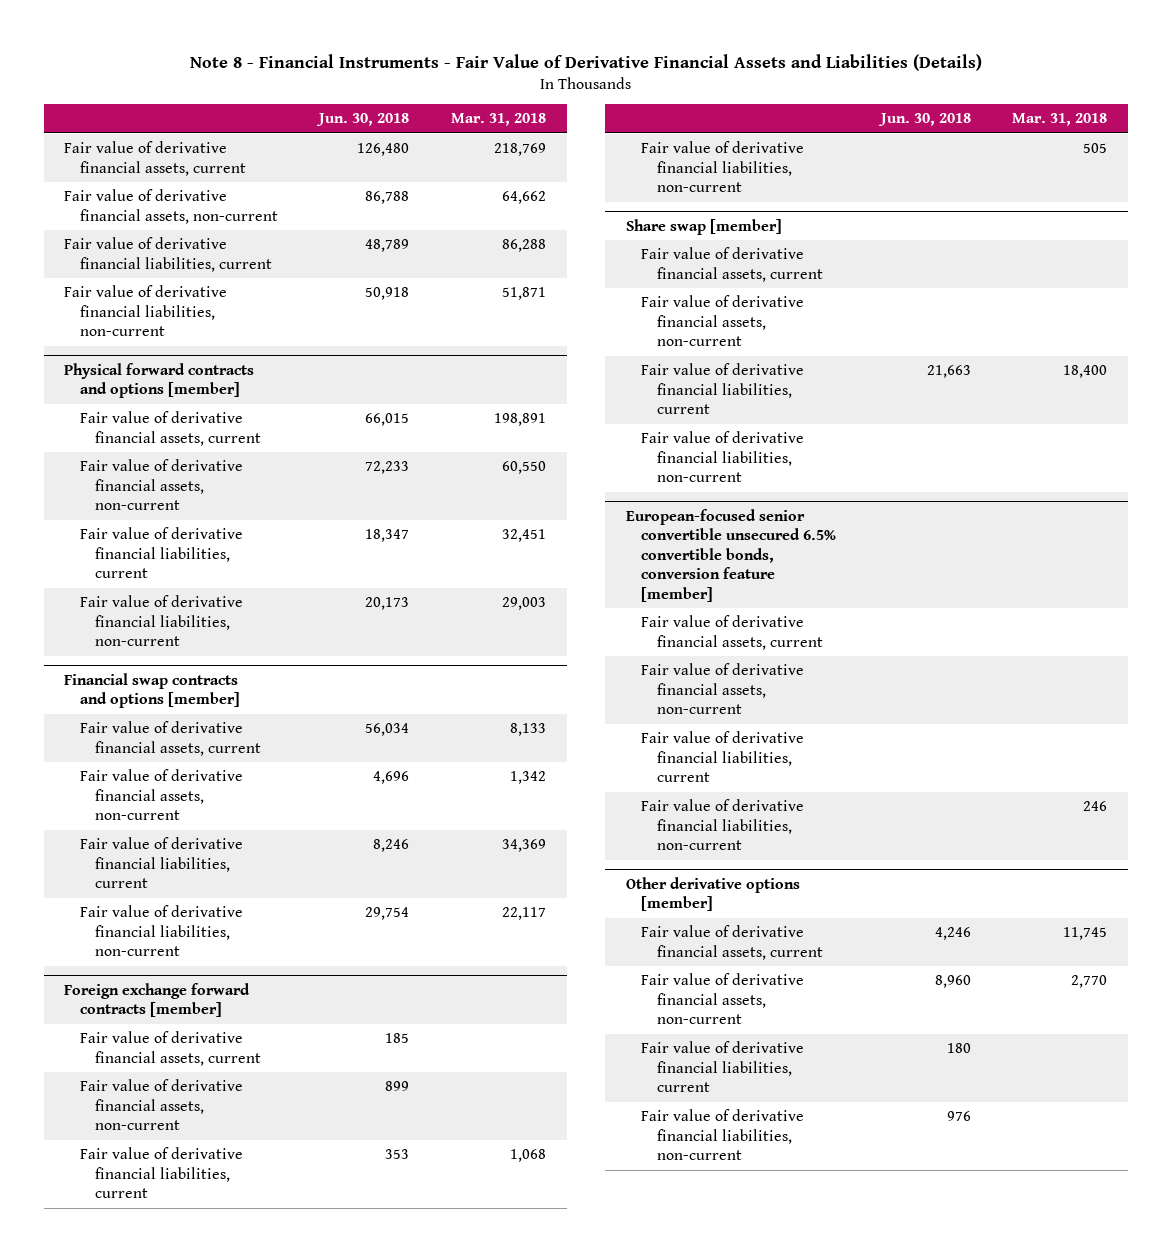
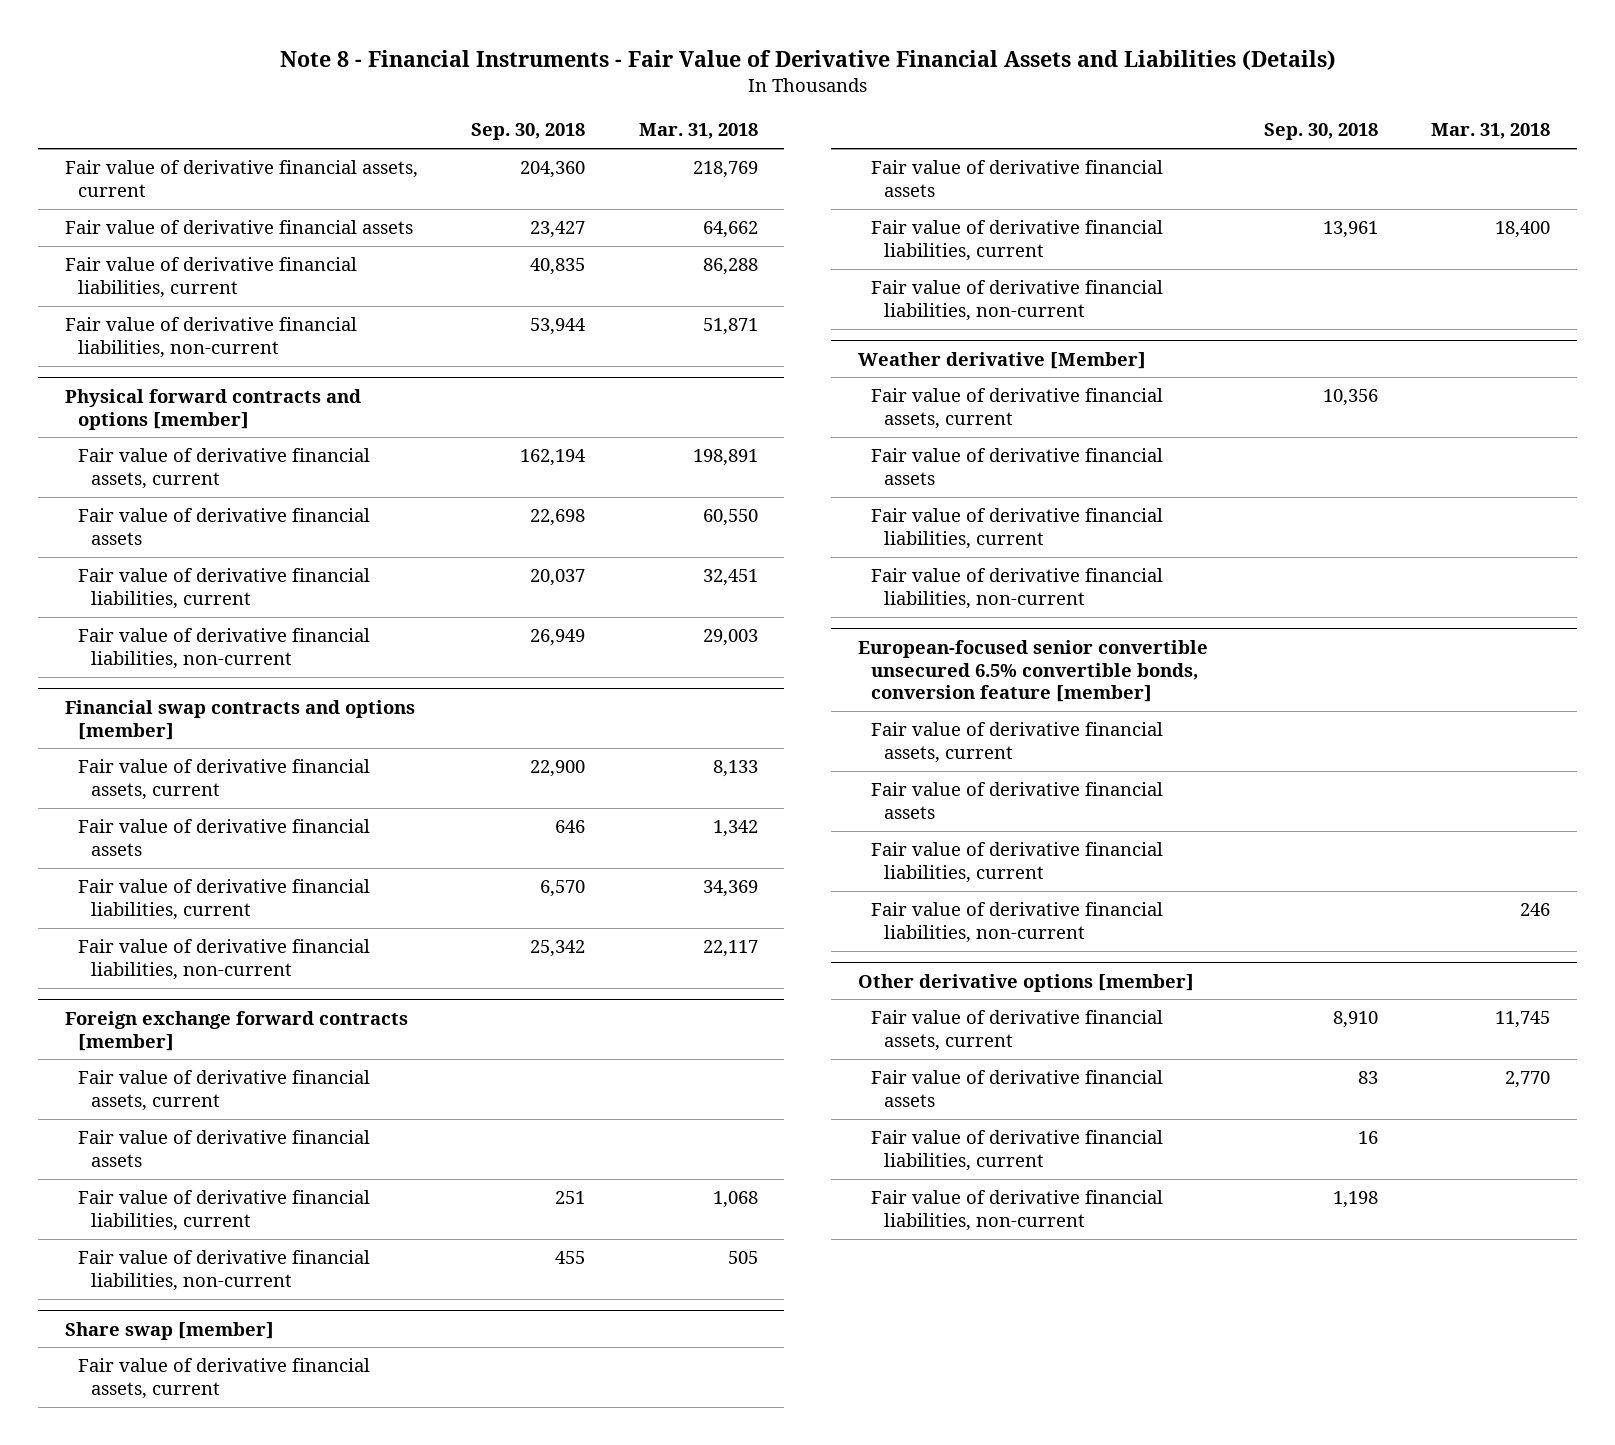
[316,113,410,127] Jun. 30, 2018 -> none
none -> [471,123,586,141] Sep. 30, 2018
[64,189,278,224] Fair value of derivative financial assets, non-current -> [64,220,413,235] Fair value of derivative financial assets
[79,459,243,511] Fair value of derivative financial assets, non-current -> [78,508,371,546] Fair value of derivative financial assets
[79,769,243,821] Fair value of derivative financial assets, non-current -> [78,819,371,857] Fair value of derivative financial assets
[79,1079,243,1131] Fair value of derivative financial assets, non-current -> [78,1130,371,1168] Fair value of derivative financial assets
[641,295,805,347] Fair value of derivative financial assets, non-current -> [870,160,1163,198] Fair value of derivative financial assets
none -> [857,351,1146,369] Weather derivative [Member]
none -> [870,388,1163,430] Fair value of derivative financial assets, current
none -> [870,448,1163,486] Fair value of derivative financial assets
none -> [870,508,1163,550] Fair value of derivative financial liabilities, current
none -> [870,568,1163,610] Fair value of derivative financial liabilities, non-current
[641,663,805,715] Fair value of derivative financial assets, non-current -> [870,782,1163,820] Fair value of derivative financial assets
[641,973,805,1025] Fair value of derivative financial assets, non-current -> [870,1070,1163,1108] Fair value of derivative financial assets

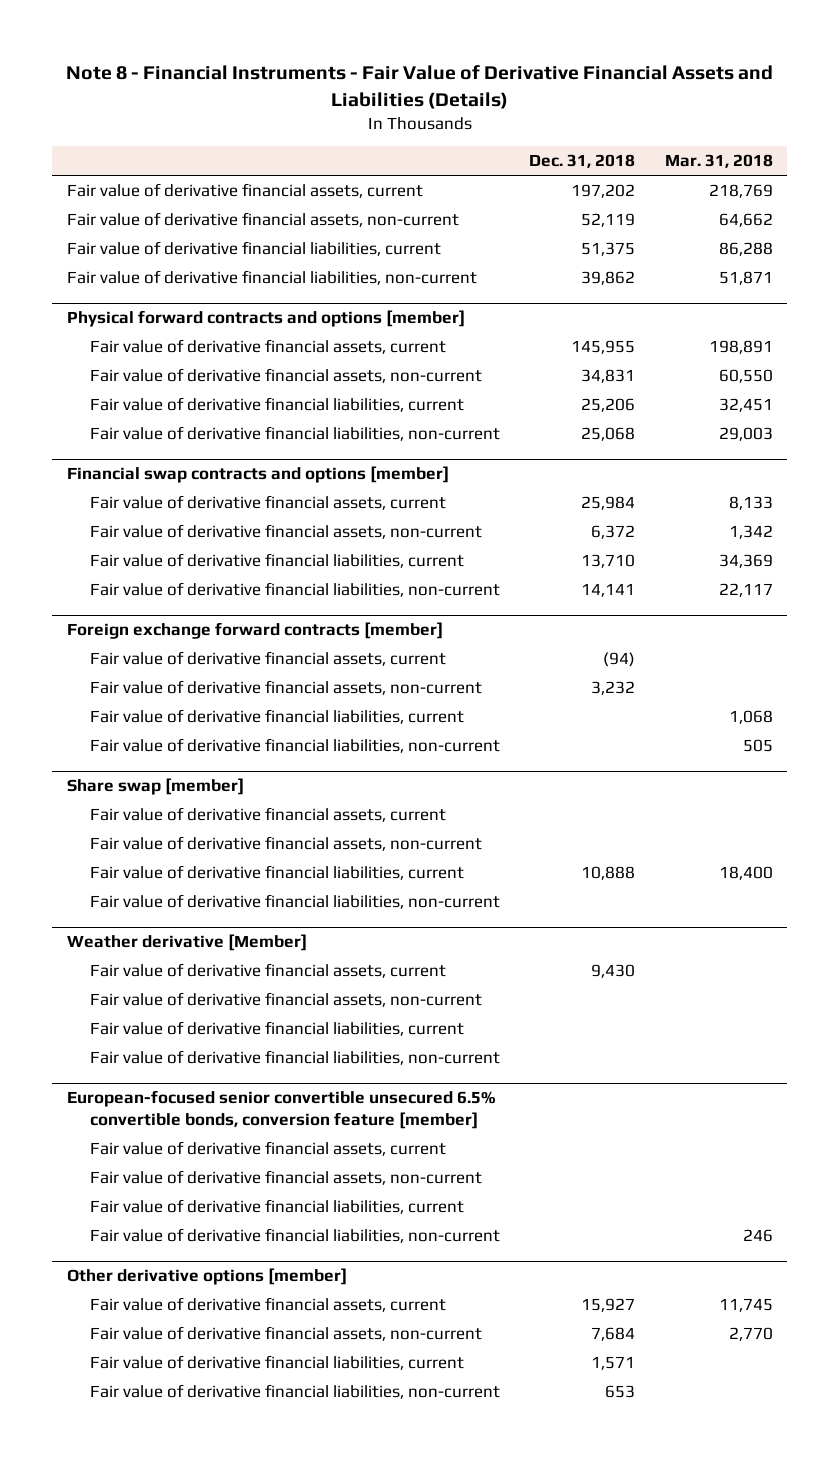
[471,123,586,141] Sep. 30, 2018 -> none
none -> [529,154,636,169] Dec. 31, 2018
[64,220,413,235] Fair value of derivative financial assets -> [67,212,460,228] Fair value of derivative financial assets, non-current
[78,508,371,546] Fair value of derivative financial assets -> [90,368,483,384] Fair value of derivative financial assets, non-current
[78,819,371,857] Fair value of derivative financial assets -> [90,524,483,540] Fair value of derivative financial assets, non-current
[78,1130,371,1168] Fair value of derivative financial assets -> [90,680,483,696] Fair value of derivative financial assets, non-current
[870,160,1163,198] Fair value of derivative financial assets -> [90,836,483,852] Fair value of derivative financial assets, non-current
[870,448,1163,486] Fair value of derivative financial assets -> [90,992,483,1008] Fair value of derivative financial assets, non-current
[870,782,1163,820] Fair value of derivative financial assets -> [90,1170,483,1186] Fair value of derivative financial assets, non-current
[870,1070,1163,1108] Fair value of derivative financial assets -> [90,1326,483,1342] Fair value of derivative financial assets, non-current

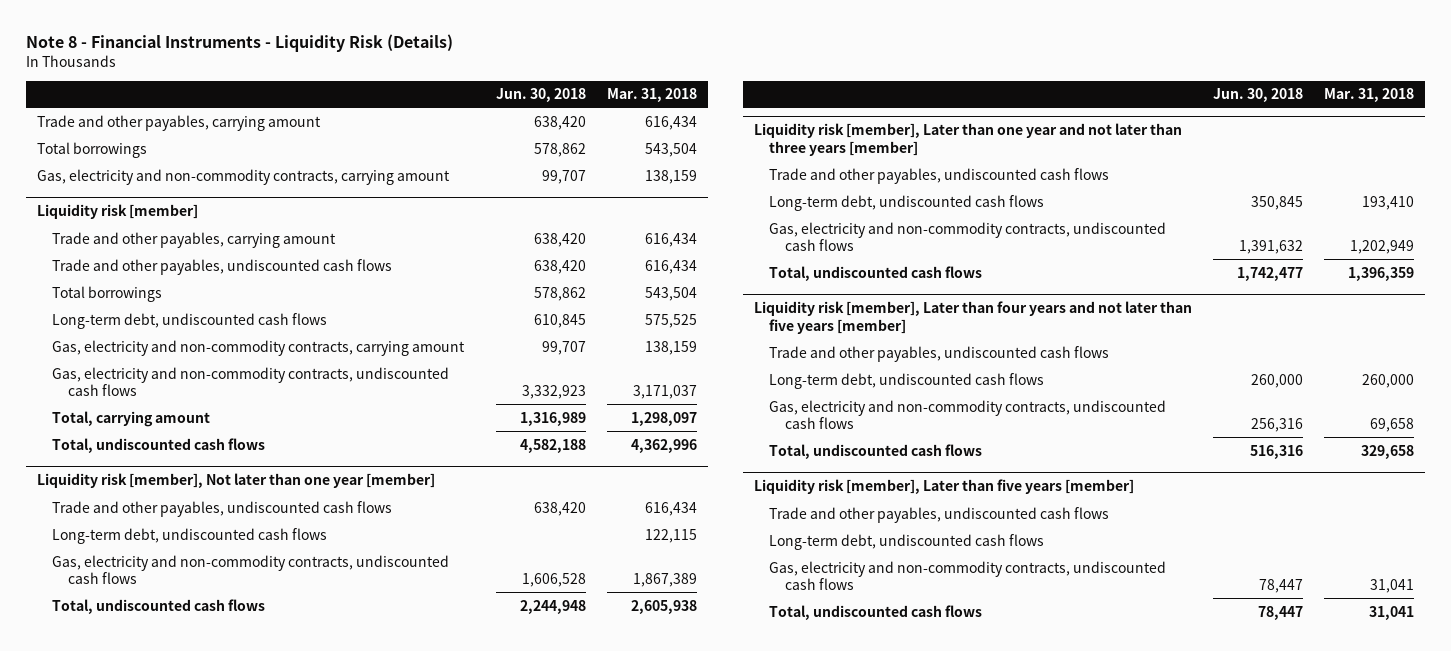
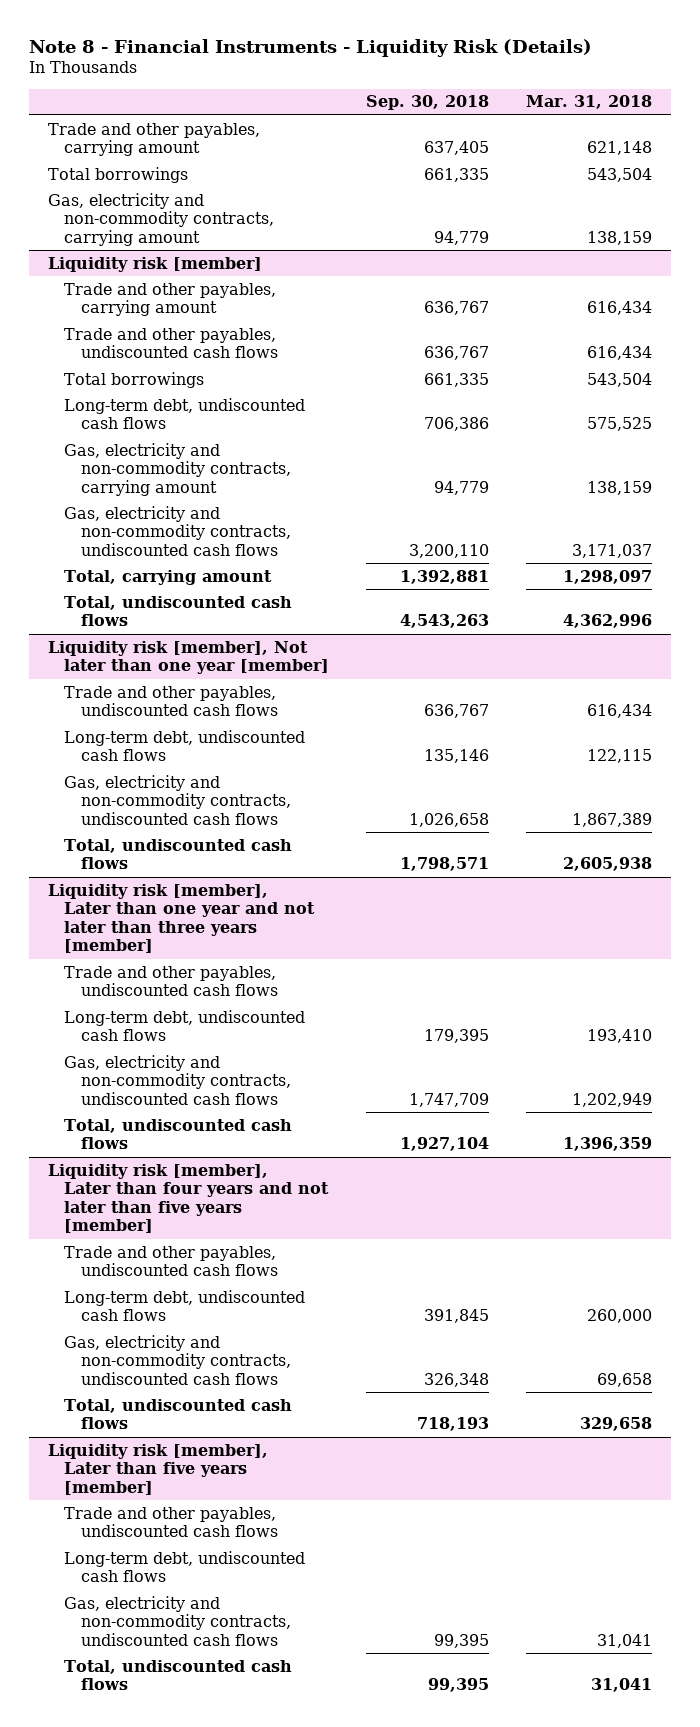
[496,88,587,103] Jun. 30, 2018 -> none
none -> [366,95,490,111] Sep. 30, 2018
[645,115,698,130] 616,434 -> [587,141,653,156] 621,148

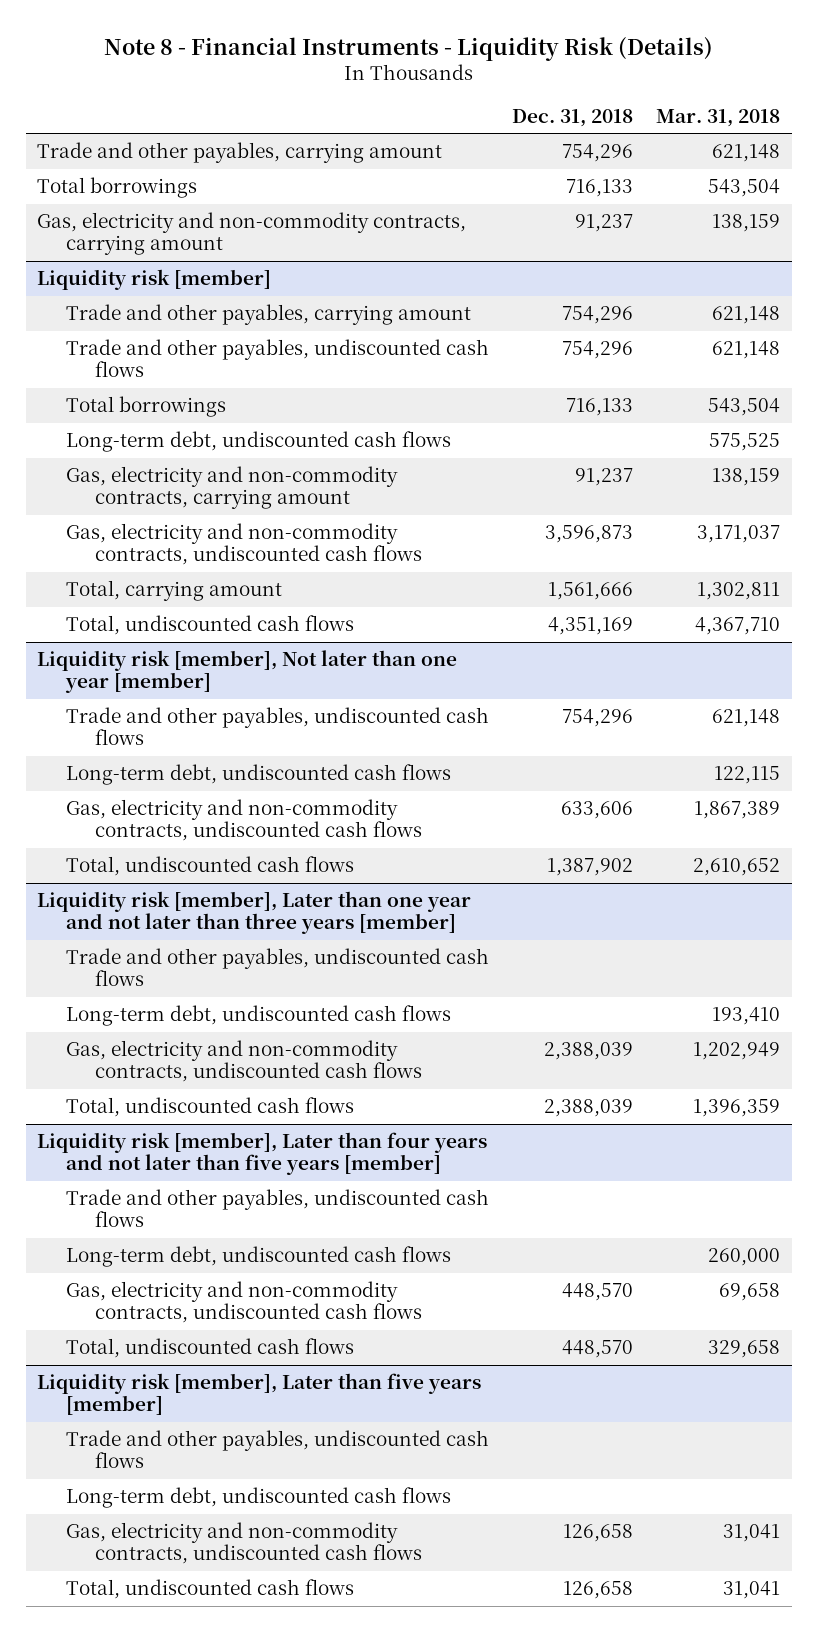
[366,95,490,111] Sep. 30, 2018 -> none
none -> [512,109,634,128] Dec. 31, 2018
[587,301,653,316] 616,434 -> [712,306,781,325] 621,148
[587,346,653,361] 616,434 -> [712,341,781,360] 621,148
[563,569,653,584] 1,298,097 -> [697,582,781,601] 1,302,811
[563,614,653,629] 4,362,996 -> [695,617,781,636] 4,367,710
[587,704,653,719] 616,434 -> [712,709,781,728] 621,148
[563,857,653,872] 2,605,938 -> [693,858,781,877] 2,610,652

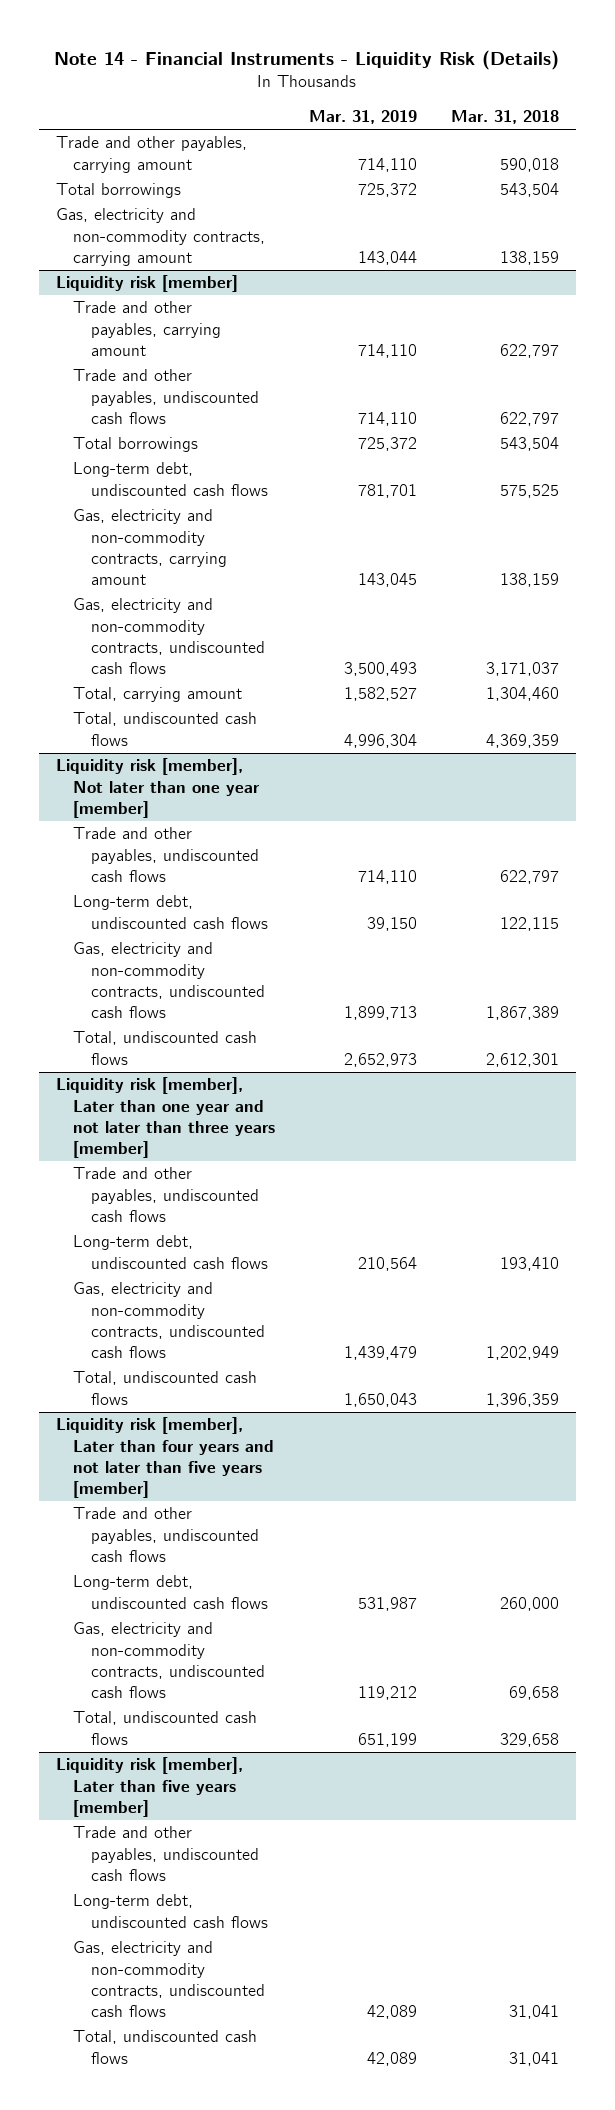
[103,36,713,61] Note 8 - Financial Instruments - Liquidity Risk (Details) -> [54,49,560,70] Note 14 - Financial Instruments - Liquidity Risk (Details)
[512,109,634,128] Dec. 31, 2018 -> none
none -> [309,110,418,125] Mar. 31, 2019
[712,144,781,163] 621,148 -> [499,157,559,172] 590,018
[712,306,781,325] 621,148 -> [499,343,559,358] 622,797
[712,341,781,360] 621,148 -> [499,411,559,426] 622,797
[697,582,781,601] 1,302,811 -> [485,687,559,702] 1,304,460
[695,617,781,636] 4,367,710 -> [485,733,559,748] 4,369,359
[712,709,781,728] 621,148 -> [499,869,559,884] 622,797
[693,858,781,877] 2,610,652 -> [485,1052,559,1067] 2,612,301

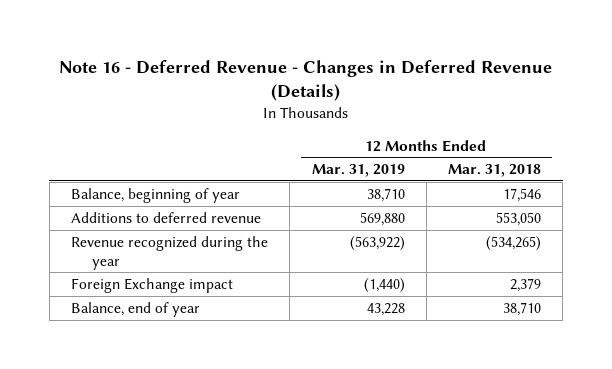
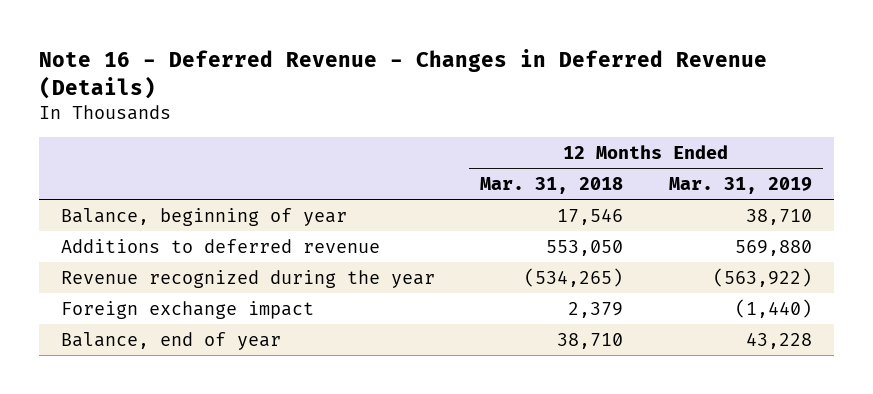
[70,277,233,293] Foreign Exchange impact -> [61,300,315,319] Foreign exchange impact

